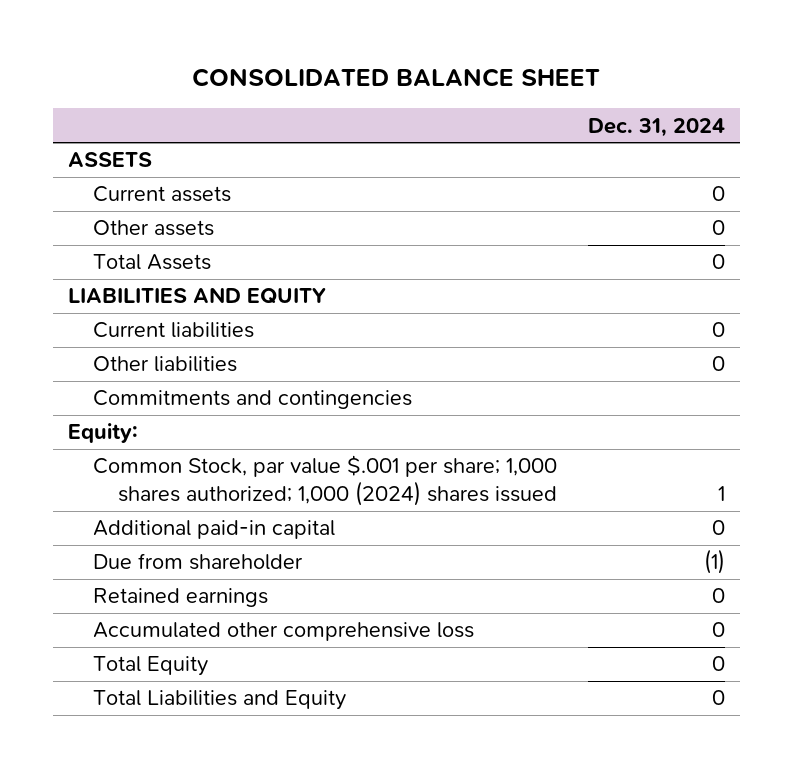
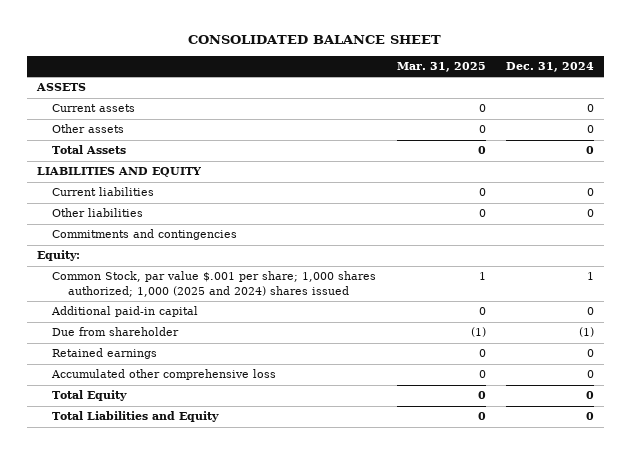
none -> [396,61,486,72] Mar. 31, 2025
[93,455,558,507] Common Stock, par value $.001 per share; 1,000 shares authorized; 1,000 (2024) shares issued -> [52,271,377,297] Common Stock, par value $.001 per share; 1,000 shares authorized; 1,000 (2025 and 2024) shares issued

